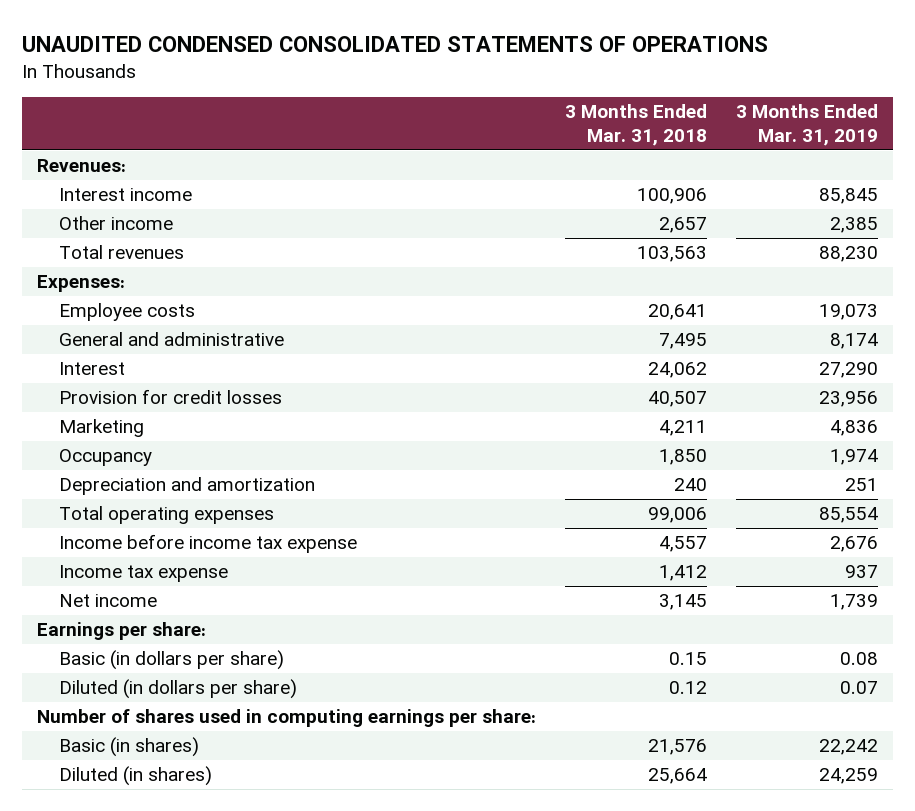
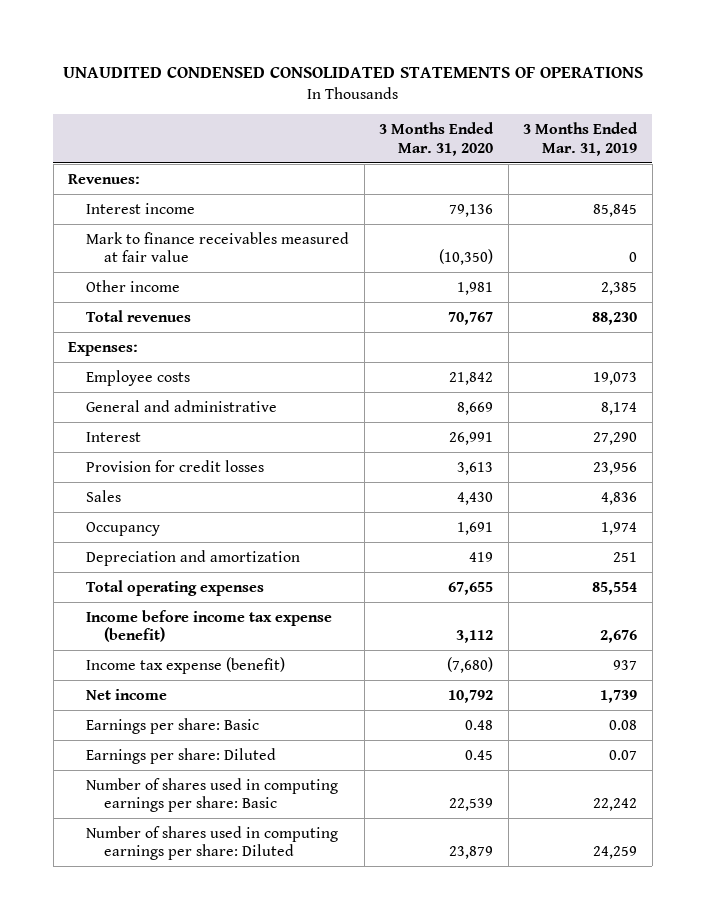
[565,104,708,146] 3 Months Ended Mar. 31, 2018 -> none
none -> [379,122,495,156] 3 Months Ended Mar. 31, 2020
none -> [86,231,350,263] Mark to finance receivables measured at fair value
[58,419,144,438] Marketing -> [86,489,122,502] Sales
[58,534,357,554] Income before income tax expense -> [86,609,333,643] Income before income tax expense (benefit)
[58,565,228,583] Income tax expense -> [86,656,286,674] Income tax expense (benefit)
[37,622,207,641] Earnings per share: -> none
[37,709,537,728] Number of shares used in computing earnings per share: -> none
[58,650,284,671] Basic (in dollars per share) -> [86,717,260,734] Earnings per share: Basic
[58,679,297,700] Diluted (in dollars per share) -> [86,747,277,764] Earnings per share: Diluted
[58,737,199,758] Basic (in shares) -> [86,777,339,813] Number of shares used in computing earnings per share: Basic
[58,766,212,787] Diluted (in shares) -> [86,825,339,861] Number of shares used in computing earnings per share: Diluted

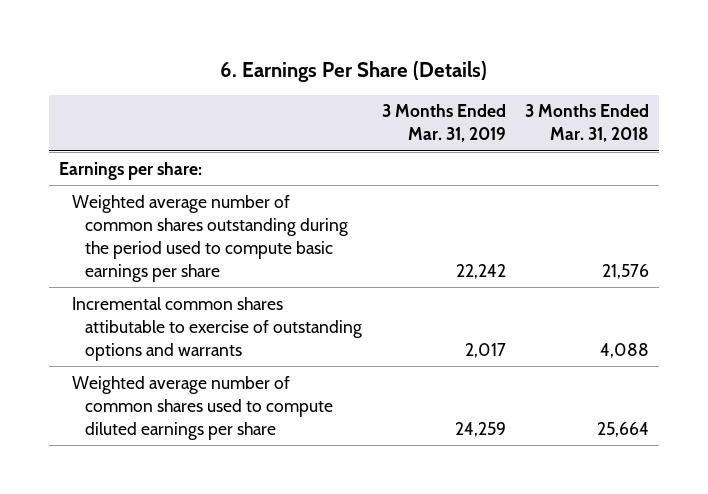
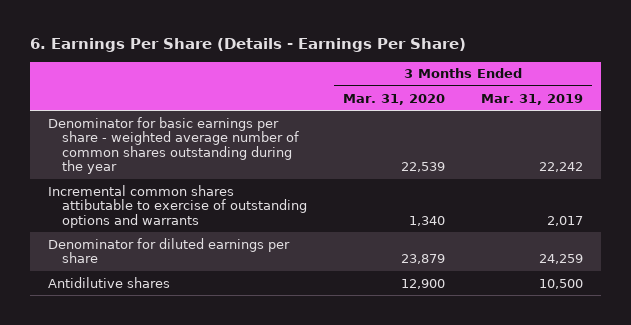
[220,60,488,82] 6. Earnings Per Share (Details) -> [29,38,466,53] 6. Earnings Per Share (Details - Earnings Per Share)
[525,104,650,143] 3 Months Ended Mar. 31, 2018 -> none
none -> [343,93,446,105] Mar. 31, 2020
[59,161,203,180] Earnings per share: -> none
[72,194,349,282] Weighted average number of common shares outstanding during the period used to compute basic earnings per share -> [47,116,300,175] Denominator for basic earnings per share - weighted average number of common shares outstanding during the year
[72,375,334,440] Weighted average number of common shares used to compute diluted earnings per share -> [47,237,290,264] Denominator for diluted earnings per share
none -> [47,276,170,288] Antidilutive shares

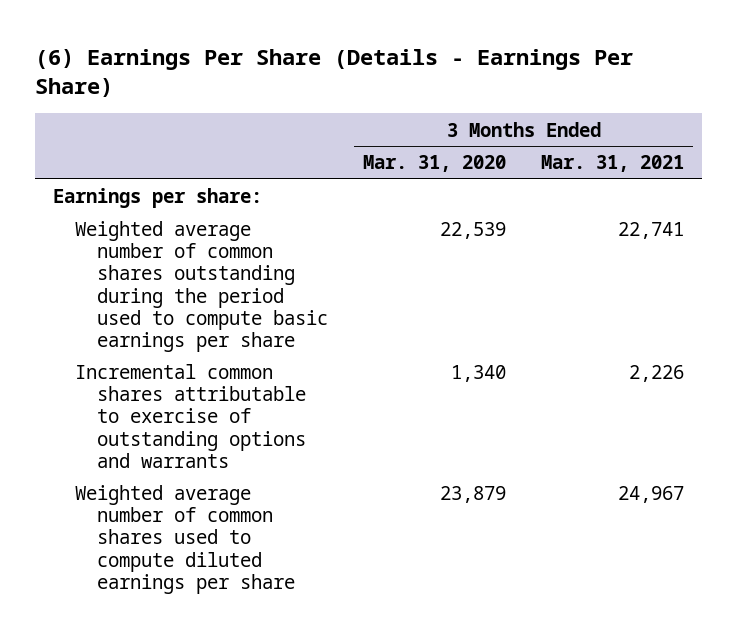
[29,38,466,53] 6. Earnings Per Share (Details - Earnings Per Share) -> [35,48,634,98] (6) Earnings Per Share (Details - Earnings Per Share)
[481,93,584,105] Mar. 31, 2019 -> none
none -> [541,155,685,173] Mar. 31, 2021
[47,276,170,288] Antidilutive shares -> none
none -> [52,188,262,209] Earnings per share:
[47,116,300,175] Denominator for basic earnings per share - weighted average number of common shares outstanding during the year -> [75,221,329,352] Weighted average number of common shares outstanding during the period used to compute basic earnings per share
[47,184,308,228] Incremental common shares attibutable to exercise of outstanding options and warrants -> [75,364,307,468] Incremental common shares attributable to exercise of outstanding options and warrants
[47,237,290,264] Denominator for diluted earnings per share -> [75,485,296,594] Weighted average number of common shares used to compute diluted earnings per share

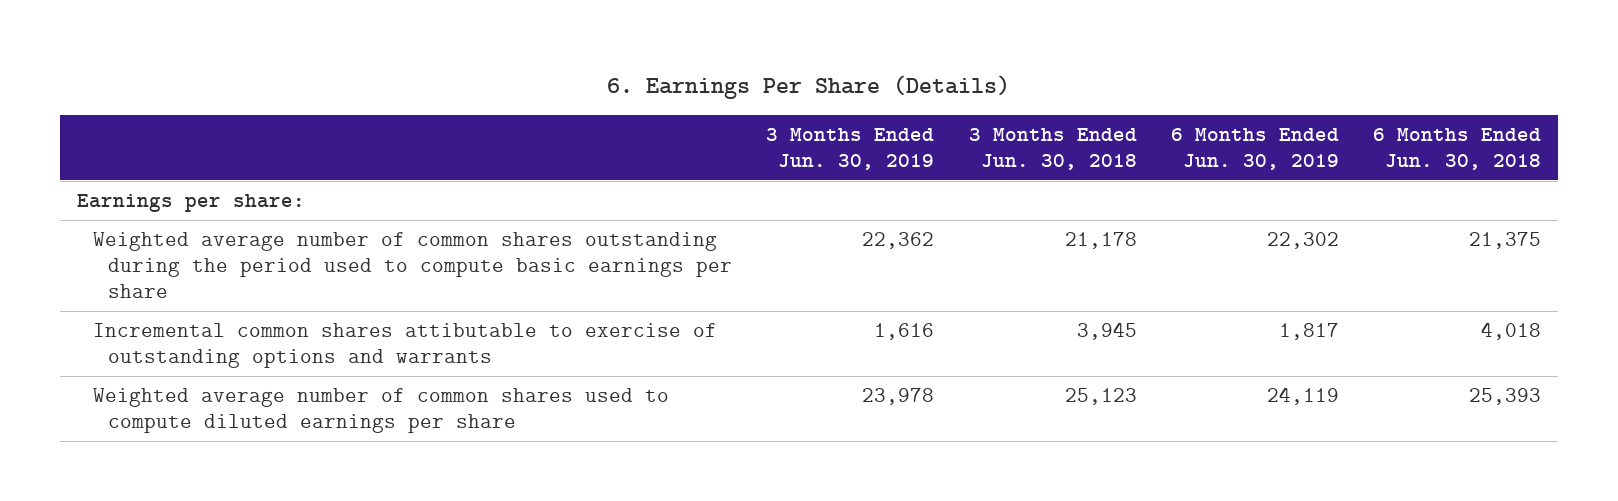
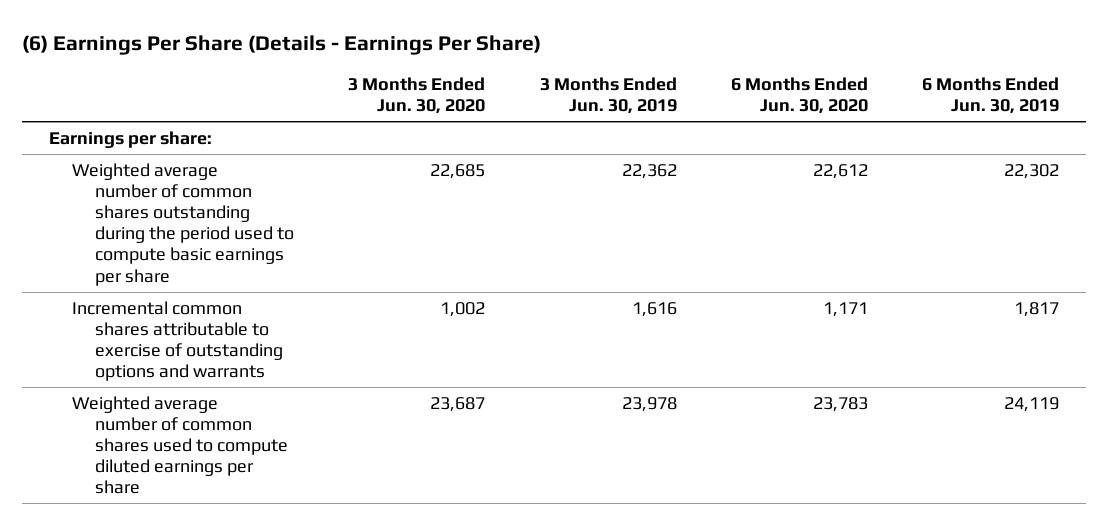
[607,75,1011,100] 6. Earnings Per Share (Details) -> [22,35,542,56] (6) Earnings Per Share (Details - Earnings Per Share)
[968,127,1137,170] 3 Months Ended Jun. 30, 2018 -> none
[1372,127,1541,170] 6 Months Ended Jun. 30, 2018 -> none
none -> [348,77,486,115] 3 Months Ended Jun. 30, 2020
none -> [730,77,868,115] 6 Months Ended Jun. 30, 2020
[92,322,717,368] Incremental common shares attibutable to exercise of outstanding options and warrants -> [72,300,284,382] Incremental common shares attributable to exercise of outstanding options and warrants

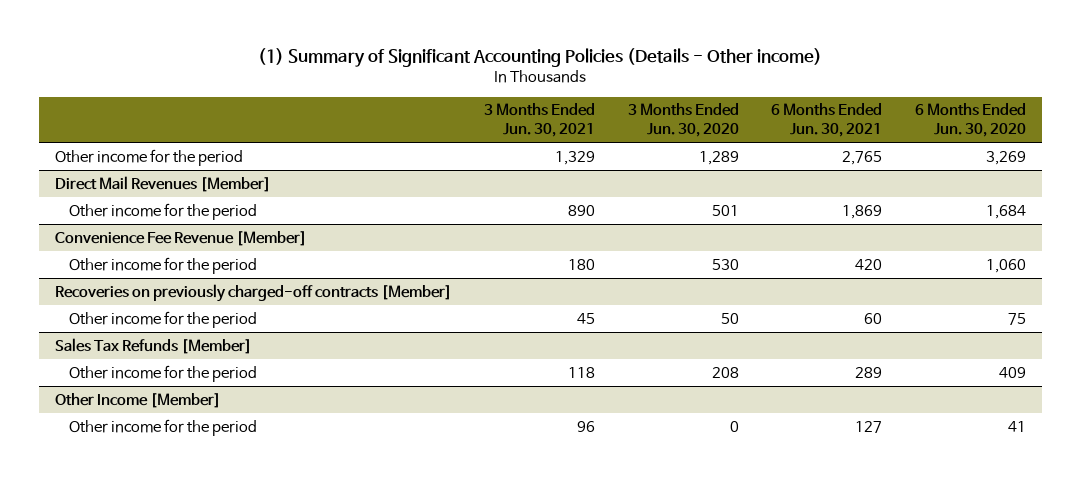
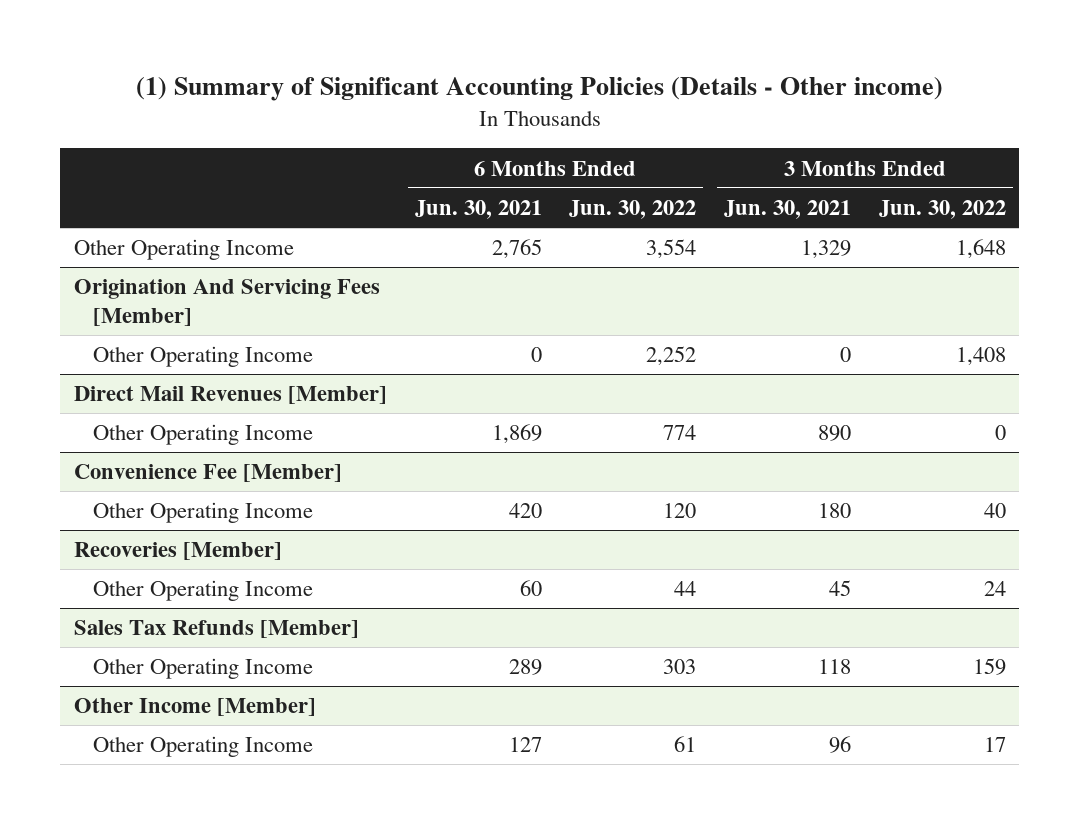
[627,103,739,138] 3 Months Ended Jun. 30, 2020 -> none
[914,103,1026,138] 6 Months Ended Jun. 30, 2020 -> none
none -> [569,200,697,220] Jun. 30, 2022
none -> [878,200,1006,220] Jun. 30, 2022
[55,148,244,166] Other income for the period -> [73,239,294,261] Other Operating Income
none -> [73,279,380,327] Origination And Servicing Fees [Member]
none -> [92,346,313,368] Other Operating Income
[68,202,257,220] Other income for the period -> [92,424,313,446] Other Operating Income
[55,230,308,246] Convenience Fee Revenue [Member] -> [73,464,342,483] Convenience Fee [Member]
[68,256,257,274] Other income for the period -> [92,502,313,524] Other Operating Income
[55,283,453,302] Recoveries on previously charged-off contracts [Member] -> [73,542,282,561] Recoveries [Member]
[68,310,257,328] Other income for the period -> [92,580,313,602] Other Operating Income
[68,364,257,382] Other income for the period -> [92,658,313,680] Other Operating Income
[68,418,257,436] Other income for the period -> [92,736,313,758] Other Operating Income

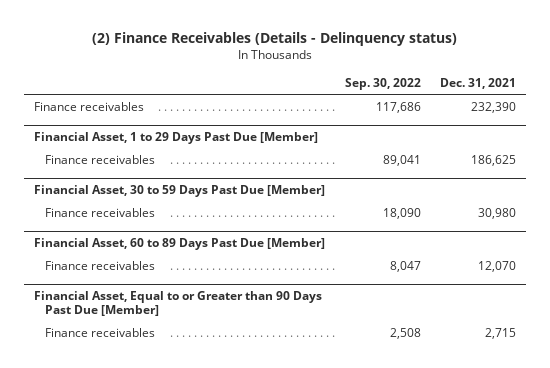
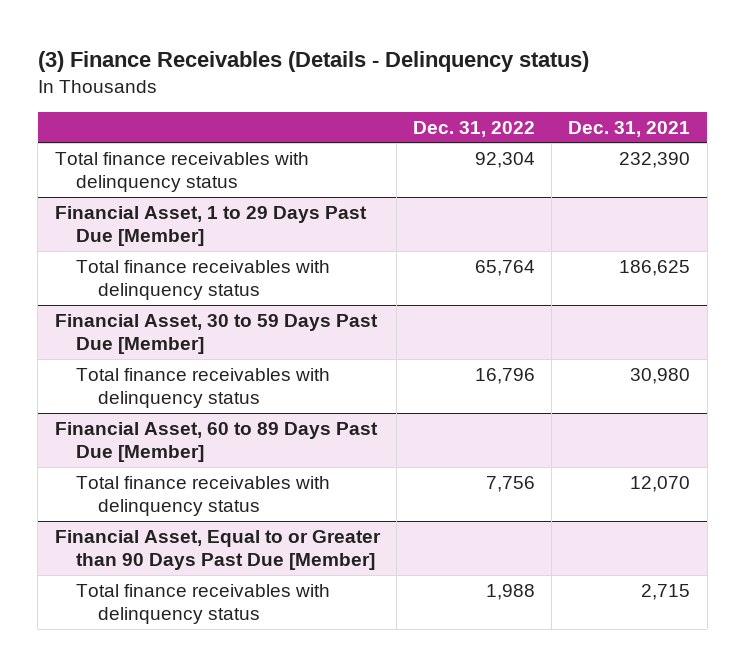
[92,32,458,47] (2) Finance Receivables (Details - Delinquency status) -> [37,51,589,73] (3) Finance Receivables (Details - Delinquency status)
[344,78,421,91] Sep. 30, 2022 -> none
none -> [412,120,535,137] Dec. 31, 2022
[34,101,145,111] Finance receivables -> [54,151,309,193] Total finance receivables with delinquency status
[44,154,155,164] Finance receivables -> [76,259,331,301] Total finance receivables with delinquency status
[44,207,155,217] Finance receivables -> [76,367,331,409] Total finance receivables with delinquency status
[44,260,155,270] Finance receivables -> [76,475,331,517] Total finance receivables with delinquency status
[44,327,155,337] Finance receivables -> [76,583,331,625] Total finance receivables with delinquency status

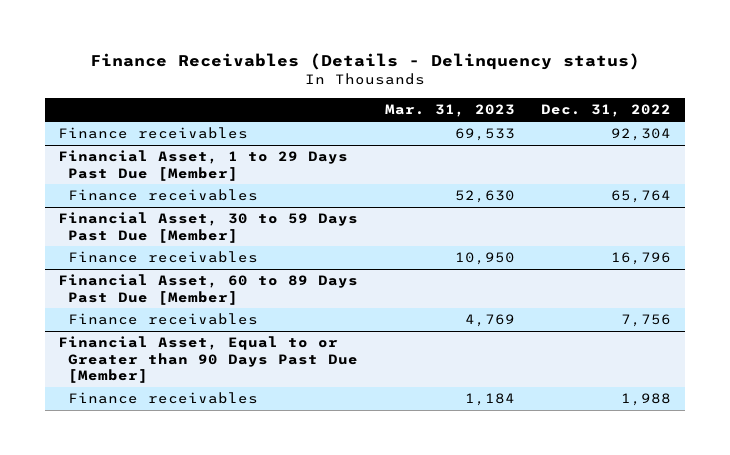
[37,51,589,73] (3) Finance Receivables (Details - Delinquency status) -> [89,53,640,71] Finance Receivables (Details - Delinquency status)
[568,120,691,137] Dec. 31, 2021 -> none
none -> [384,104,515,118] Mar. 31, 2023
[54,151,309,193] Total finance receivables with delinquency status -> [58,127,249,140] Finance receivables
[76,259,331,301] Total finance receivables with delinquency status -> [68,189,259,202] Finance receivables
[76,367,331,409] Total finance receivables with delinquency status -> [68,251,259,264] Finance receivables
[76,475,331,517] Total finance receivables with delinquency status -> [68,313,259,326] Finance receivables
[76,583,331,625] Total finance receivables with delinquency status -> [68,392,259,405] Finance receivables

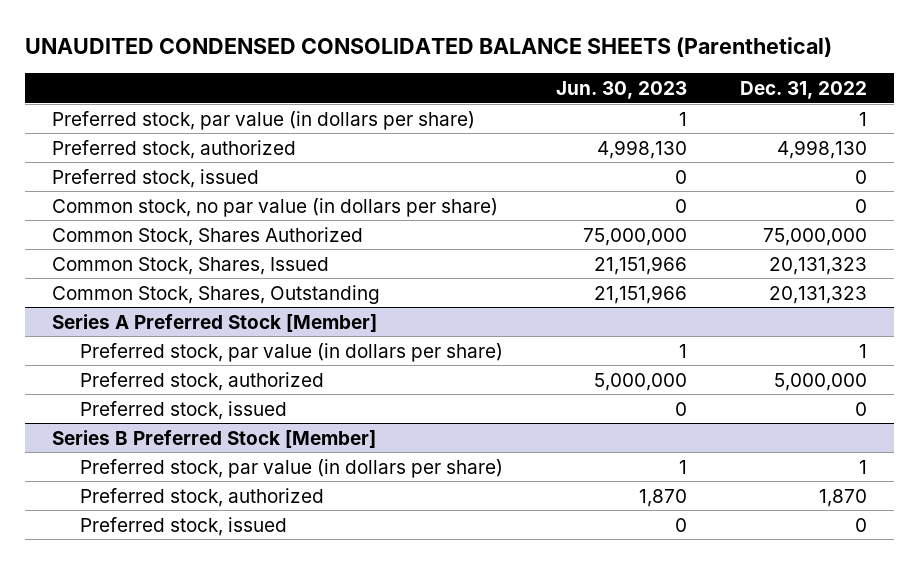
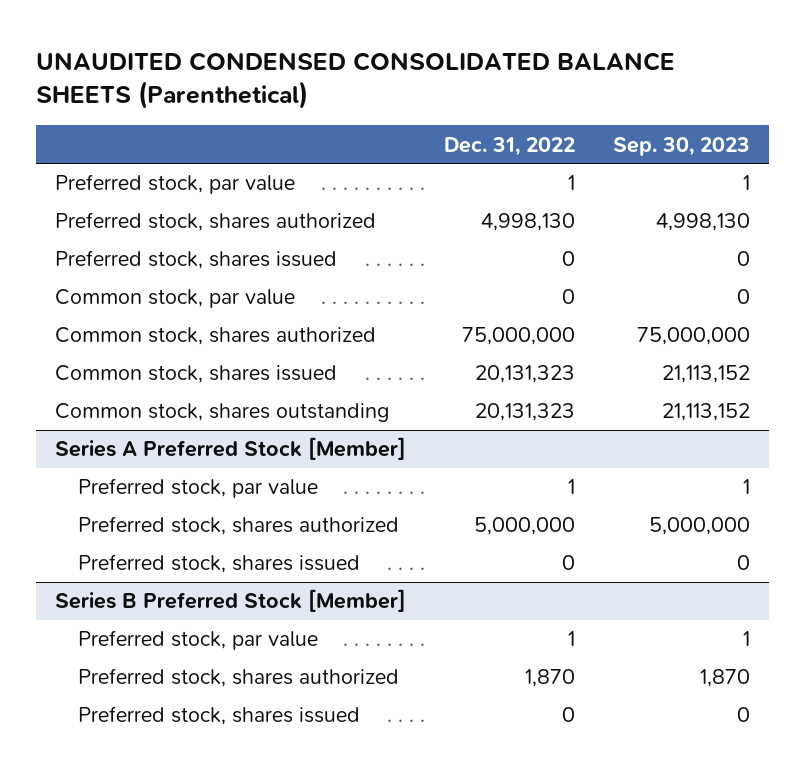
[556,80,688,99] Jun. 30, 2023 -> none
none -> [613,136,751,156] Sep. 30, 2023
[51,110,475,130] Preferred stock, par value (in dollars per share) -> [55,174,296,195] Preferred stock, par value
[51,139,296,159] Preferred stock, authorized -> [55,212,377,232] Preferred stock, shares authorized
[51,168,259,188] Preferred stock, issued -> [55,250,338,270] Preferred stock, shares issued
[51,197,498,217] Common stock, no par value (in dollars per share) -> [55,289,296,309] Common stock, par value
[51,226,363,246] Common Stock, Shares Authorized -> [55,327,377,346] Common stock, shares authorized
[51,256,329,275] Common Stock, Shares, Issued -> [55,365,338,384] Common stock, shares issued
[51,284,380,304] Common Stock, Shares, Outstanding -> [55,403,390,423] Common stock, shares outstanding
[80,342,504,362] Preferred stock, par value (in dollars per share) -> [77,478,318,499] Preferred stock, par value
[80,371,325,391] Preferred stock, authorized -> [77,516,399,536] Preferred stock, shares authorized
[80,400,288,420] Preferred stock, issued -> [77,554,360,574] Preferred stock, shares issued
[80,458,504,478] Preferred stock, par value (in dollars per share) -> [77,630,318,651] Preferred stock, par value
[80,487,325,507] Preferred stock, authorized -> [77,668,399,688] Preferred stock, shares authorized
[80,516,288,536] Preferred stock, issued -> [77,706,360,726] Preferred stock, shares issued

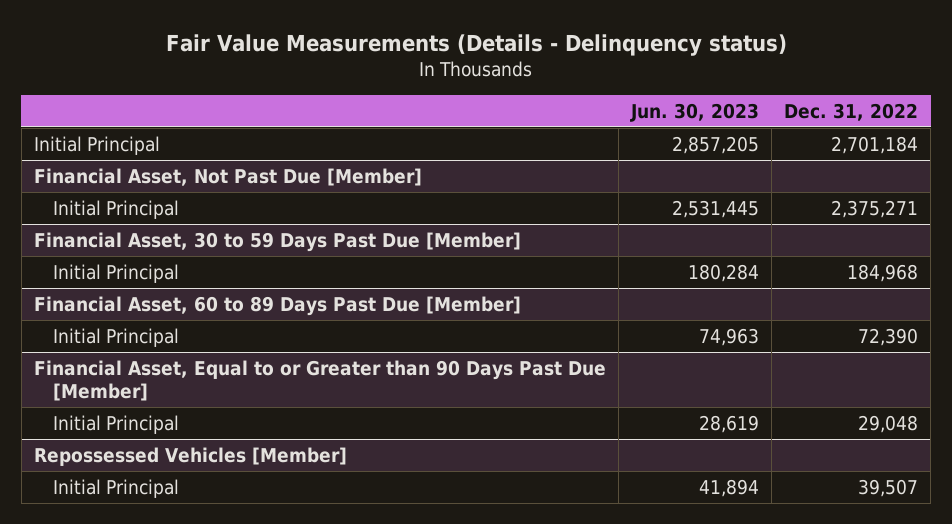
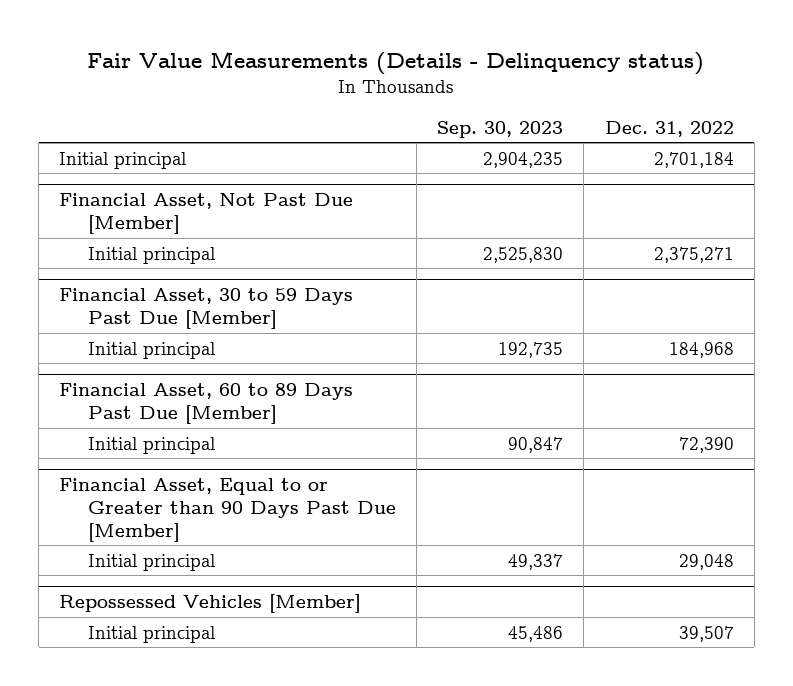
[629,102,759,122] Jun. 30, 2023 -> none
none -> [437,120,564,138] Sep. 30, 2023
[33,135,160,155] Initial Principal -> [59,151,188,169] Initial principal
[53,199,180,219] Initial Principal -> [88,246,217,264] Initial principal
[53,263,180,283] Initial Principal -> [88,341,217,359] Initial principal
[53,327,180,347] Initial Principal -> [88,436,217,454] Initial principal
[53,414,180,434] Initial Principal -> [88,553,217,571] Initial principal
[53,478,180,498] Initial Principal -> [88,625,217,643] Initial principal

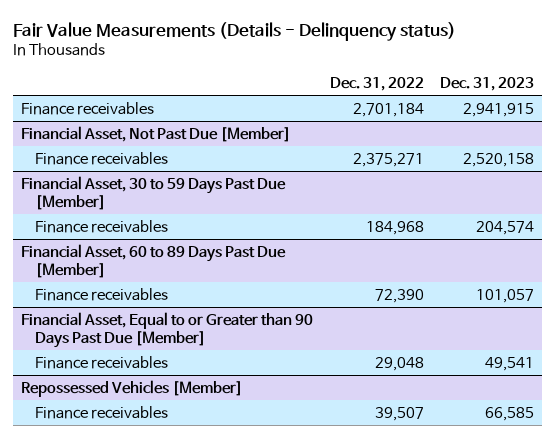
[437,120,564,138] Sep. 30, 2023 -> none
none -> [440,76,535,91] Dec. 31, 2023
[59,151,188,169] Initial principal -> [21,101,155,115] Finance receivables
[88,246,217,264] Initial principal -> [34,151,168,165] Finance receivables
[88,341,217,359] Initial principal -> [34,219,168,233] Finance receivables
[88,436,217,454] Initial principal -> [34,287,168,301] Finance receivables
[88,553,217,571] Initial principal -> [34,355,168,369] Finance receivables
[88,625,217,643] Initial principal -> [34,405,168,419] Finance receivables

